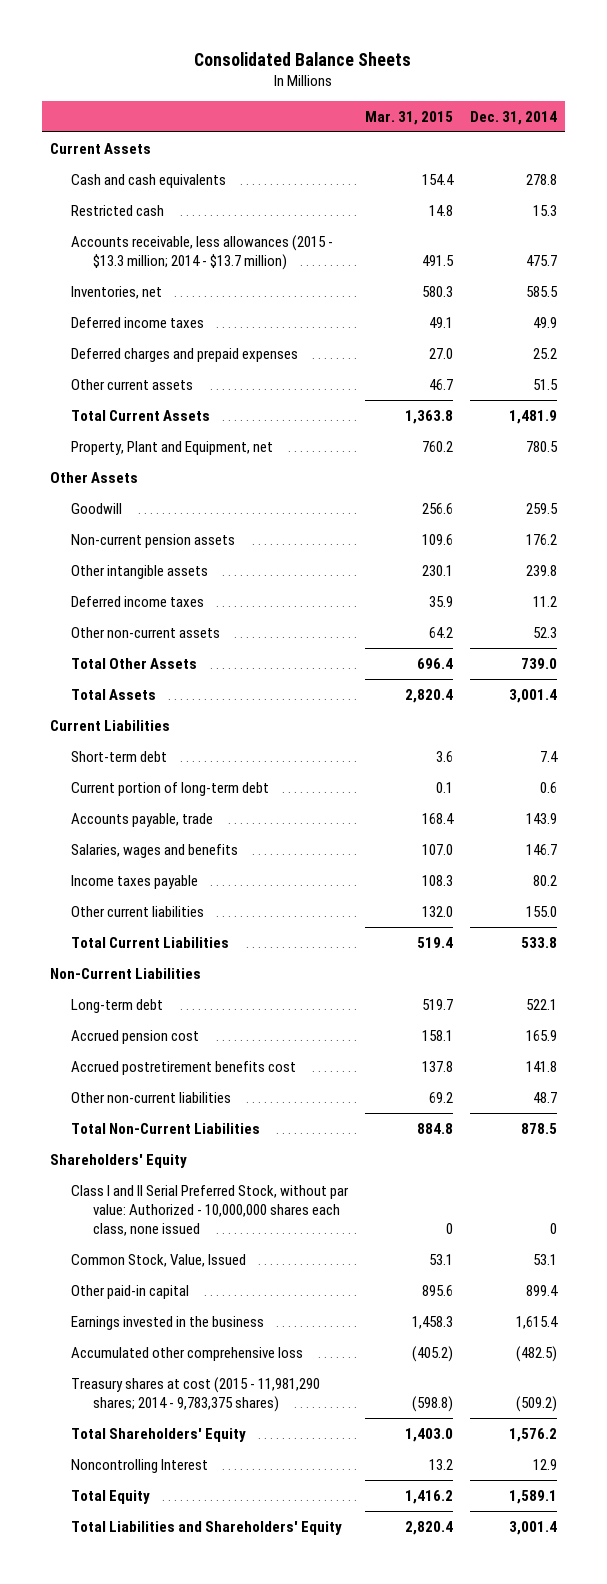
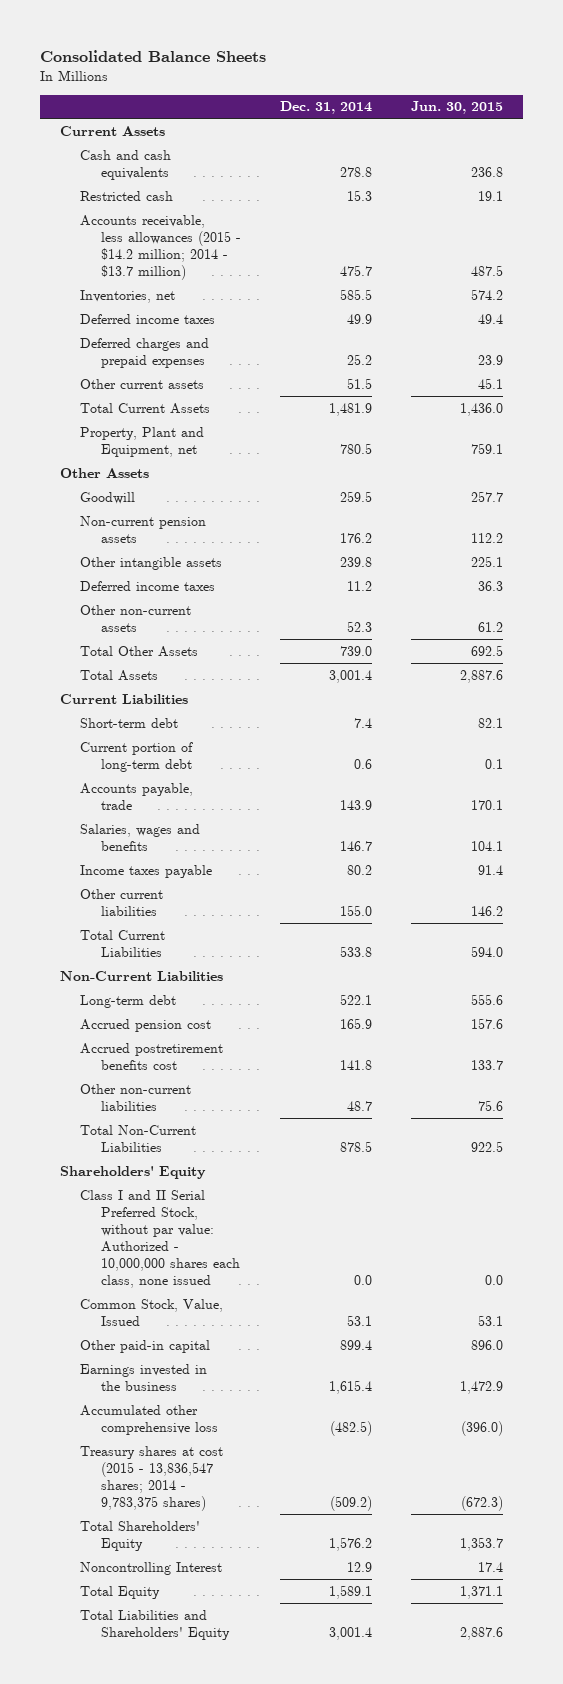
[364,110,453,125] Mar. 31, 2015 -> none
none -> [410,101,503,115] Jun. 30, 2015
[71,234,334,270] Accounts receivable, less allowances (2015 - $13.3 million; 2014 - $13.7 million) -> [80,214,241,280] Accounts receivable, less allowances (2015 - $14.2 million; 2014 - $13.7 million)
[549,1223,557,1235] 0 -> [353,1274,372,1285] 0.0
[71,1376,321,1412] Treasury shares at cost (2015 - 11,981,290 shares; 2014 - 9,783,375 shares) -> [80,1445,224,1511] Treasury shares at cost (2015 - 13,836,547 shares; 2014 - 9,783,375 shares)

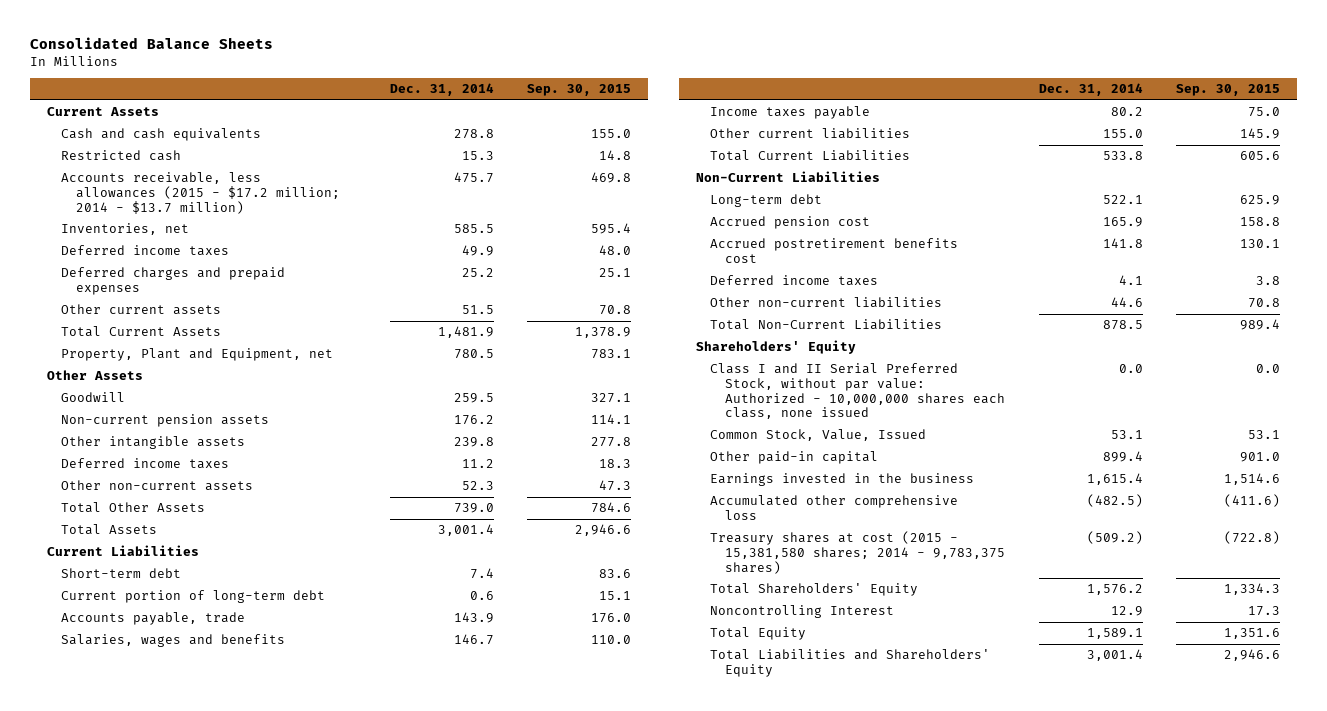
[410,101,503,115] Jun. 30, 2015 -> none
none -> [527,84,632,97] Sep. 30, 2015
[80,214,241,280] Accounts receivable, less allowances (2015 - $14.2 million; 2014 - $13.7 million) -> [61,172,341,214] Accounts receivable, less allowances (2015 - $17.2 million; 2014 - $13.7 million)
none -> [710,275,879,287] Deferred income taxes
[346,1100,372,1111] 48.7 -> [1110,297,1143,308] 44.6
[80,1445,224,1511] Treasury shares at cost (2015 - 13,836,547 shares; 2014 - 9,783,375 shares) -> [710,531,1006,574] Treasury shares at cost (2015 - 15,381,580 shares; 2014 - 9,783,375 shares)

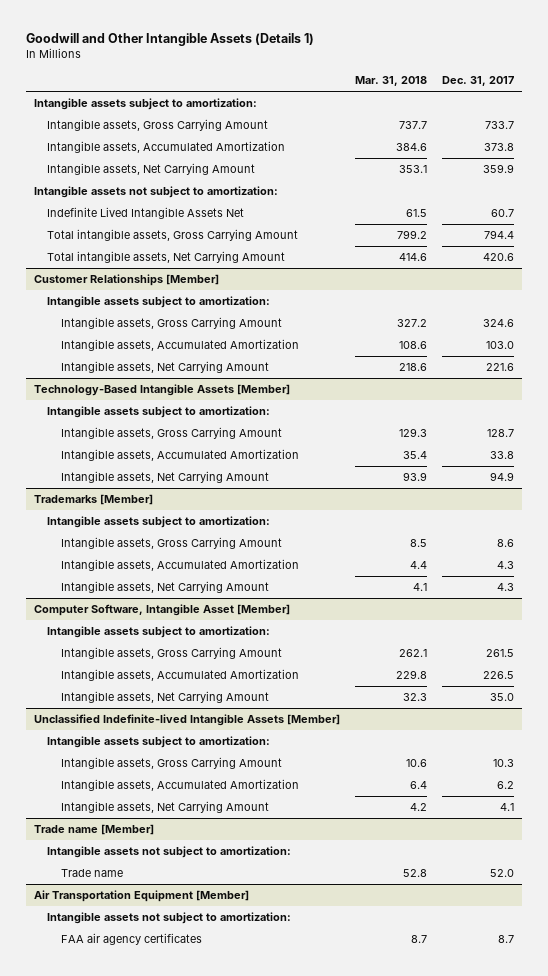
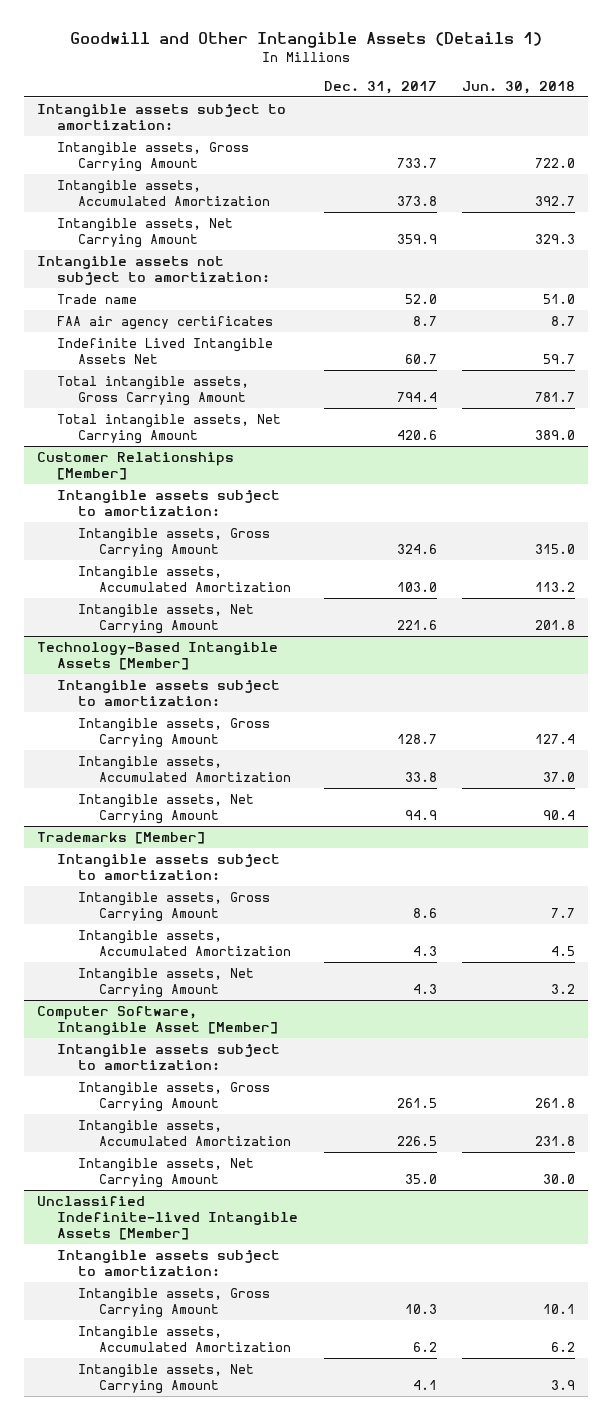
[355,76,428,87] Mar. 31, 2018 -> none
none -> [462,80,576,94] Jun. 30, 2018
none -> [57,293,138,304] Trade name
none -> [57,315,274,330] FAA air agency certificates
[33,824,154,836] Trade name [Member] -> none
[47,846,292,859] Intangible assets not subject to amortization: -> none
[60,869,123,878] Trade name -> none
[33,890,249,903] Air Transportation Equipment [Member] -> none
[47,912,292,925] Intangible assets not subject to amortization: -> none
[60,933,202,946] FAA air agency certificates -> none

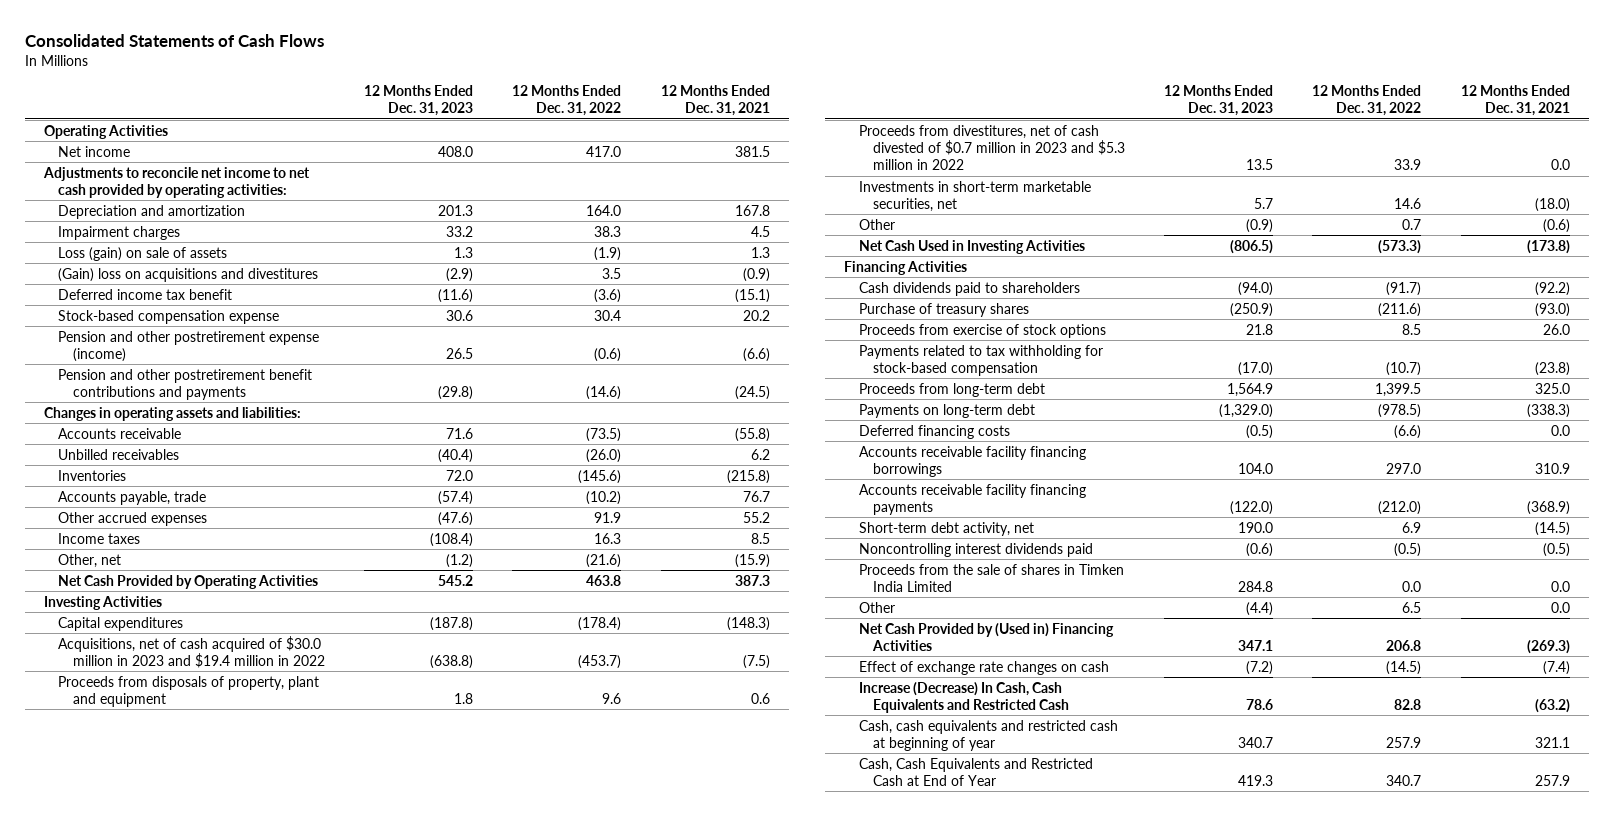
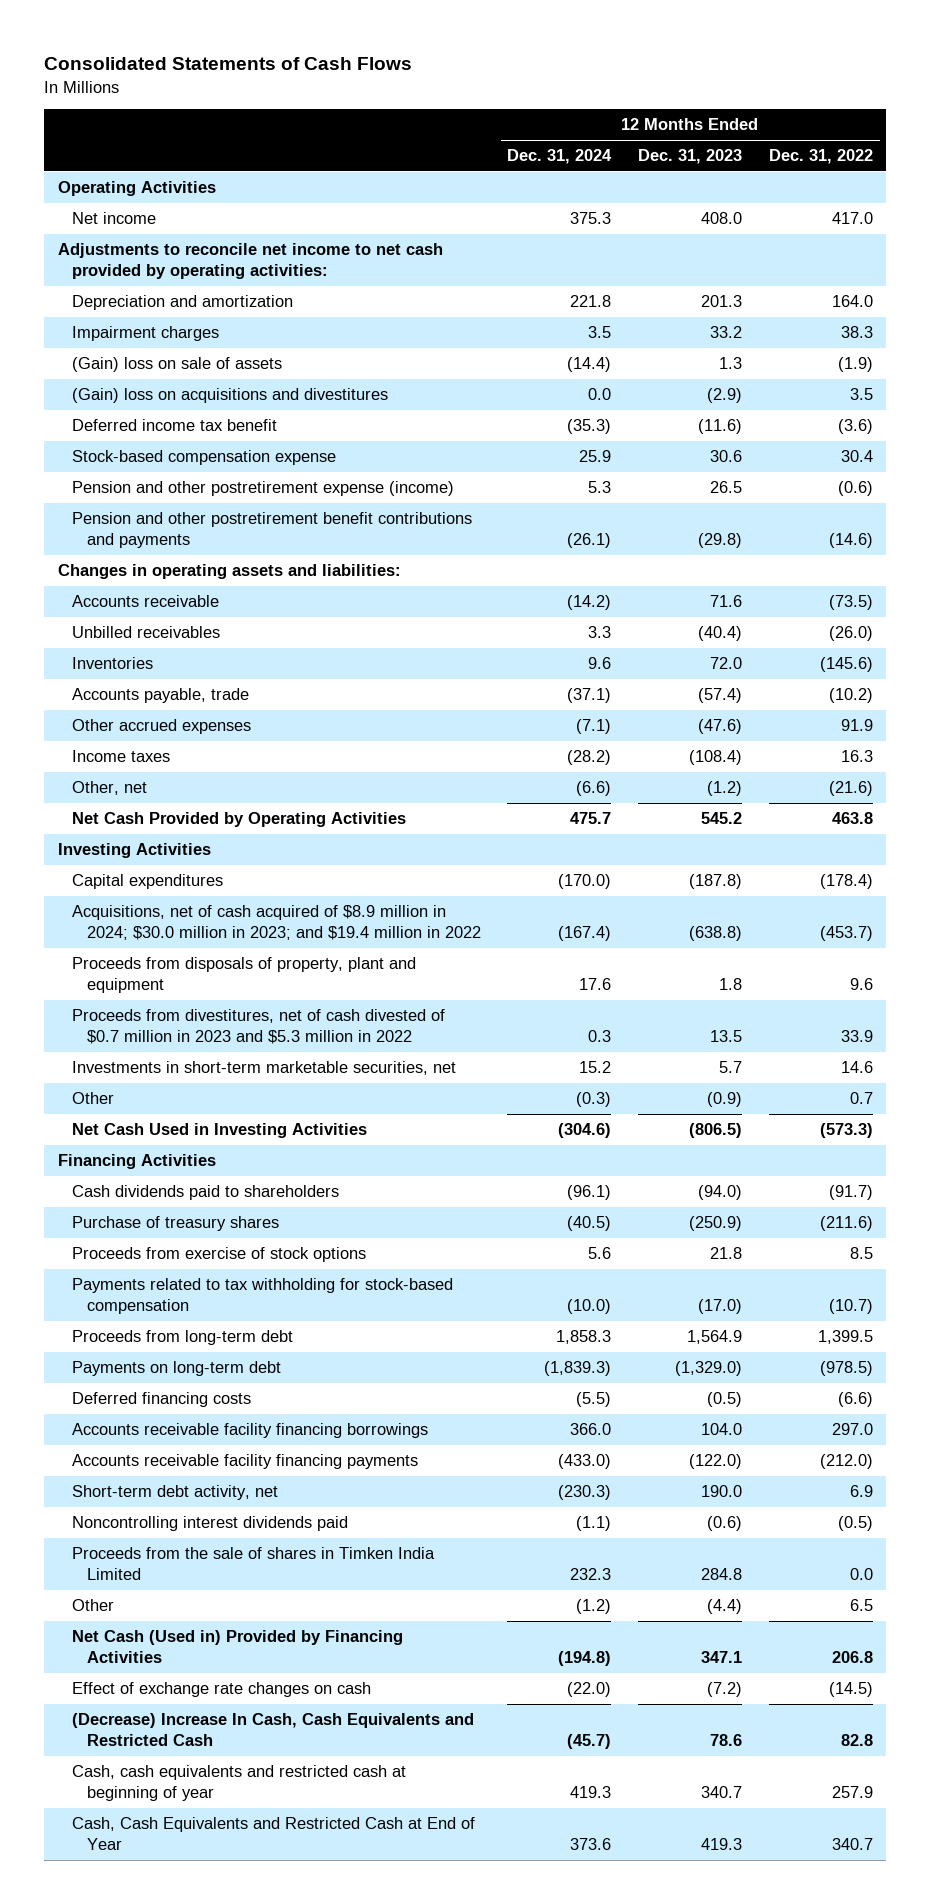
[660,84,770,117] 12 Months Ended Dec. 31, 2021 -> none
none -> [507,149,613,165] Dec. 31, 2024
[58,246,228,261] Loss (gain) on sale of assets -> [72,357,283,373] (Gain) loss on sale of assets
[58,635,325,669] Acquisitions, net of cash acquired of $30.0 million in 2023 and $19.4 million in 2022 -> [72,905,481,940] Acquisitions, net of cash acquired of $8.9 million in 2024; $30.0 million in 2023; and $19.4 million in 2022
[858,622,1114,652] Net Cash Provided by (Used in) Financing Activities -> [72,1630,404,1663] Net Cash (Used in) Provided by Financing Activities
[858,681,1069,714] Increase (Decrease) In Cash, Cash Equivalents and Restricted Cash -> [72,1713,475,1746] (Decrease) Increase In Cash, Cash Equivalents and Restricted Cash

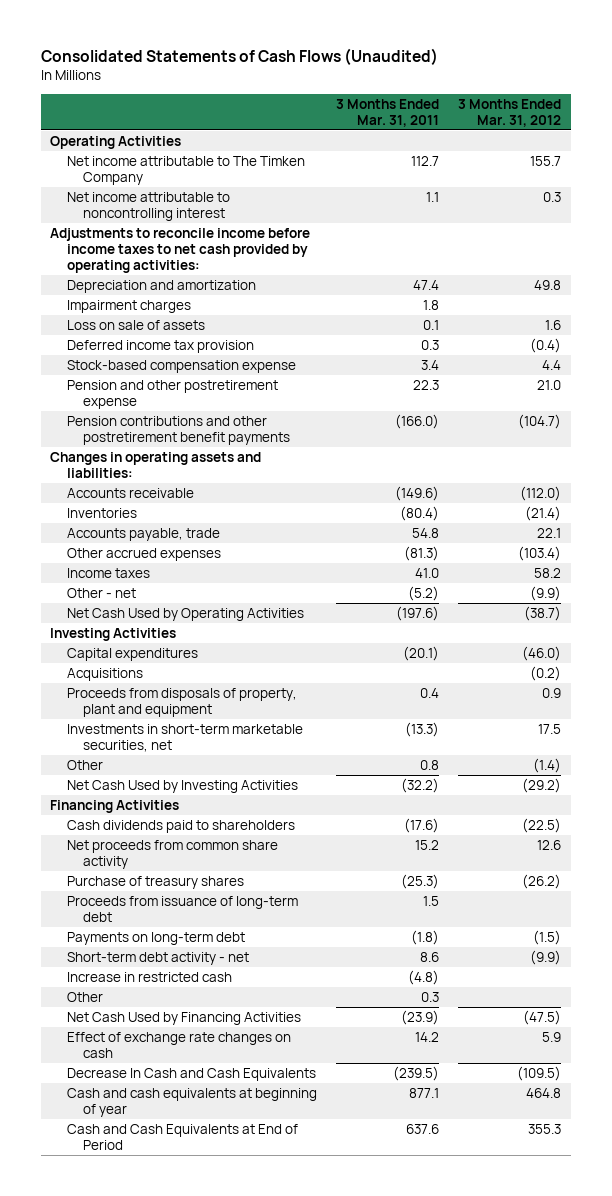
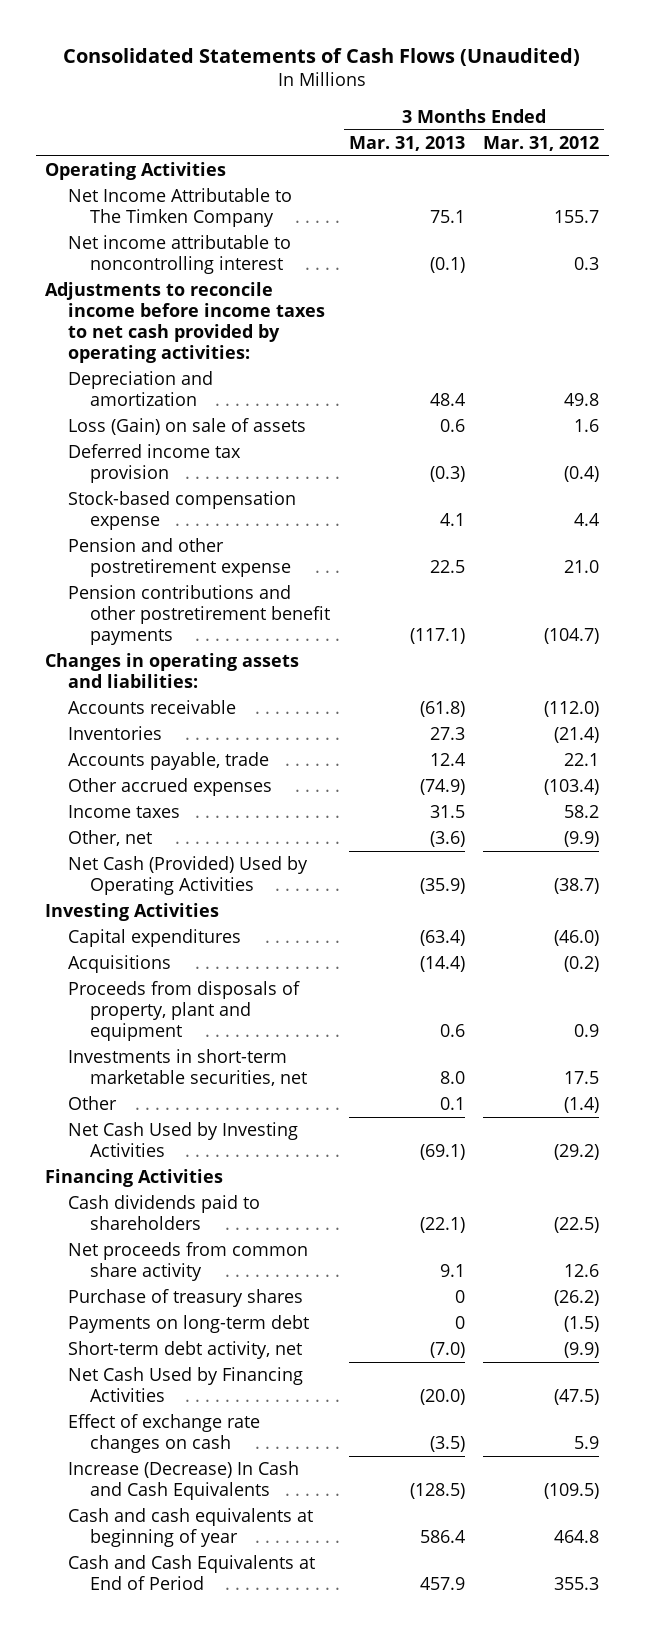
[335,98,439,127] 3 Months Ended Mar. 31, 2011 -> none
none -> [348,135,465,151] Mar. 31, 2013
[66,156,305,185] Net income attributable to The Timken Company -> [67,188,292,228] Net Income Attributable to The Timken Company
[66,300,191,314] Impairment charges -> none
[66,320,205,331] Loss on sale of assets -> [67,418,306,436] Loss (Gain) on sale of assets
[66,588,136,599] Other - net -> [67,830,152,847] Other, net
[66,608,304,622] Net Cash Used by Operating Activities -> [67,856,308,896] Net Cash (Provided) Used by Operating Activities
[66,896,298,922] Proceeds from issuance of long-term debt -> none
[66,972,232,983] Increase in restricted cash -> none
[66,992,103,1003] Other -> none
[66,952,249,966] Short-term debt activity - net -> [67,1341,302,1360] Short-term debt activity, net
[66,1068,316,1082] Decrease In Cash and Cash Equivalents -> [67,1461,299,1501] Increase (Decrease) In Cash and Cash Equivalents

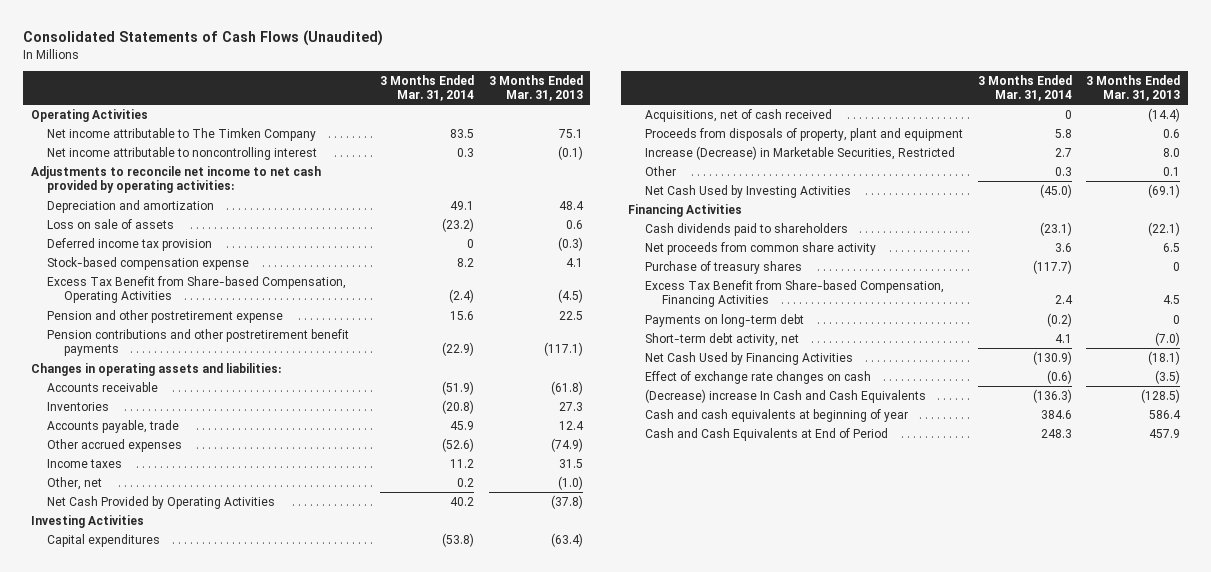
[483,135,600,151] Mar. 31, 2012 -> none
none -> [380,74,475,102] 3 Months Ended Mar. 31, 2014
[67,188,292,228] Net Income Attributable to The Timken Company -> [47,127,317,141] Net income attributable to The Timken Company
[45,282,325,364] Adjustments to reconcile income before income taxes to net cash provided by operating activities: -> [30,165,321,194] Adjustments to reconcile net income to net cash provided by operating activities:
[67,418,306,436] Loss (Gain) on sale of assets -> [47,218,175,229] Loss on sale of assets
none -> [47,275,347,304] Excess Tax Benefit from Share-based Compensation, Operating Activities
[429,831,465,848] (3.6) -> [557,475,583,490] (1.0)
[67,856,308,896] Net Cash (Provided) Used by Operating Activities -> [47,495,276,509] Net Cash Provided by Operating Activities
[419,878,465,895] (35.9) -> [550,494,583,509] (37.8)
[67,955,171,974] Acquisitions -> [644,108,832,122] Acquisitions, net of cash received
[67,1049,308,1087] Investments in short-term marketable securities, net -> none
none -> [644,145,955,160] Increase (Decrease) in Marketable Securities, Restricted
[439,1264,465,1278] 9.1 -> [1163,242,1181,252] 6.5
none -> [644,279,944,308] Excess Tax Benefit from Share-based Compensation, Financing Activities
[419,1389,465,1406] (20.0) -> [1148,350,1181,365] (18.1)
[67,1461,299,1501] Increase (Decrease) In Cash and Cash Equivalents -> [644,388,926,403] (Decrease) increase In Cash and Cash Equivalents

